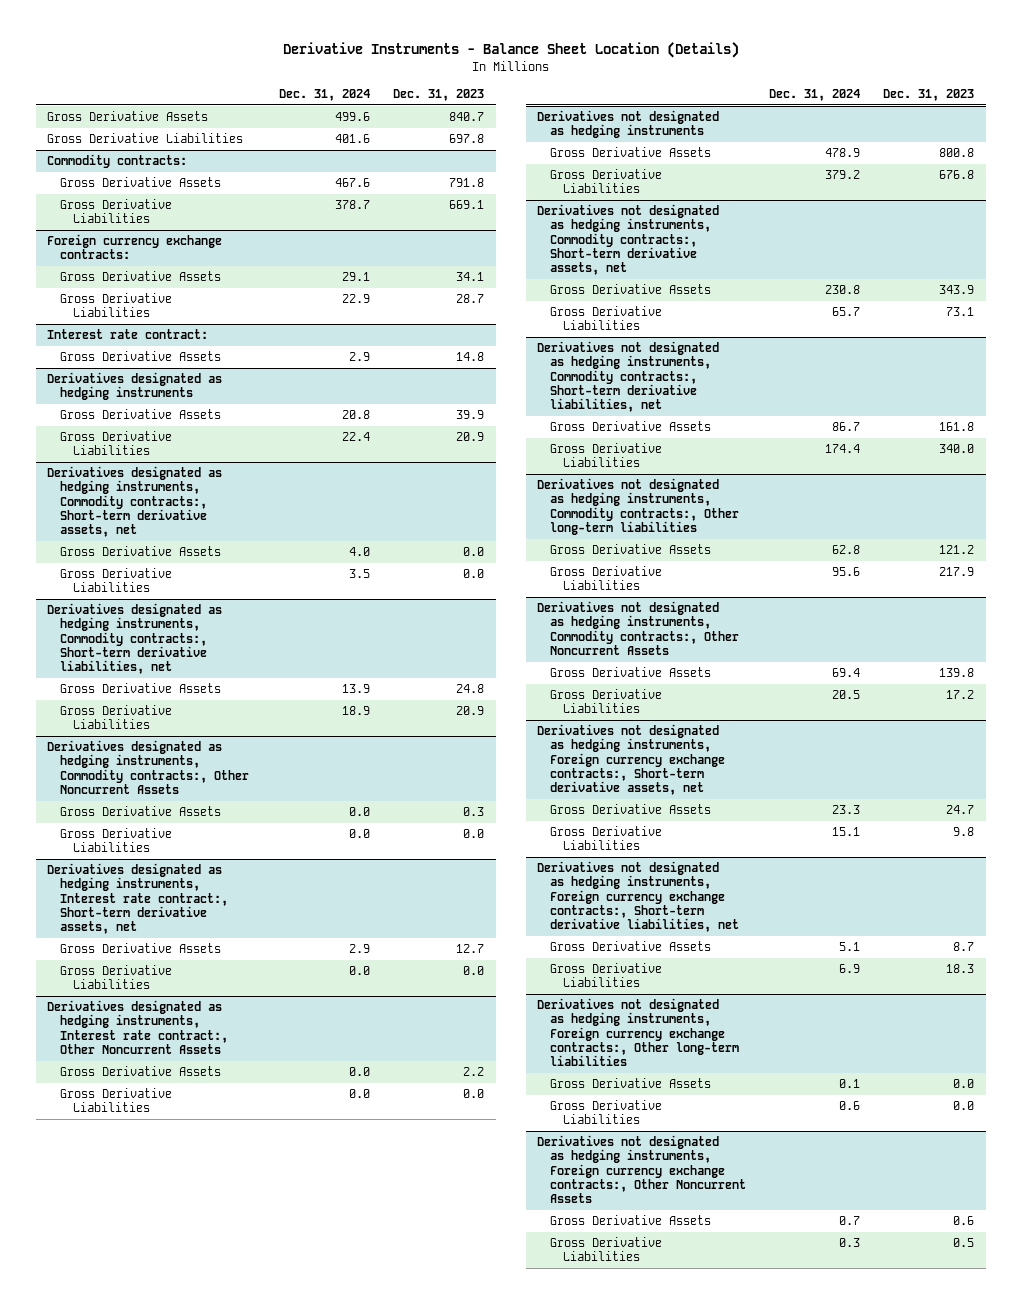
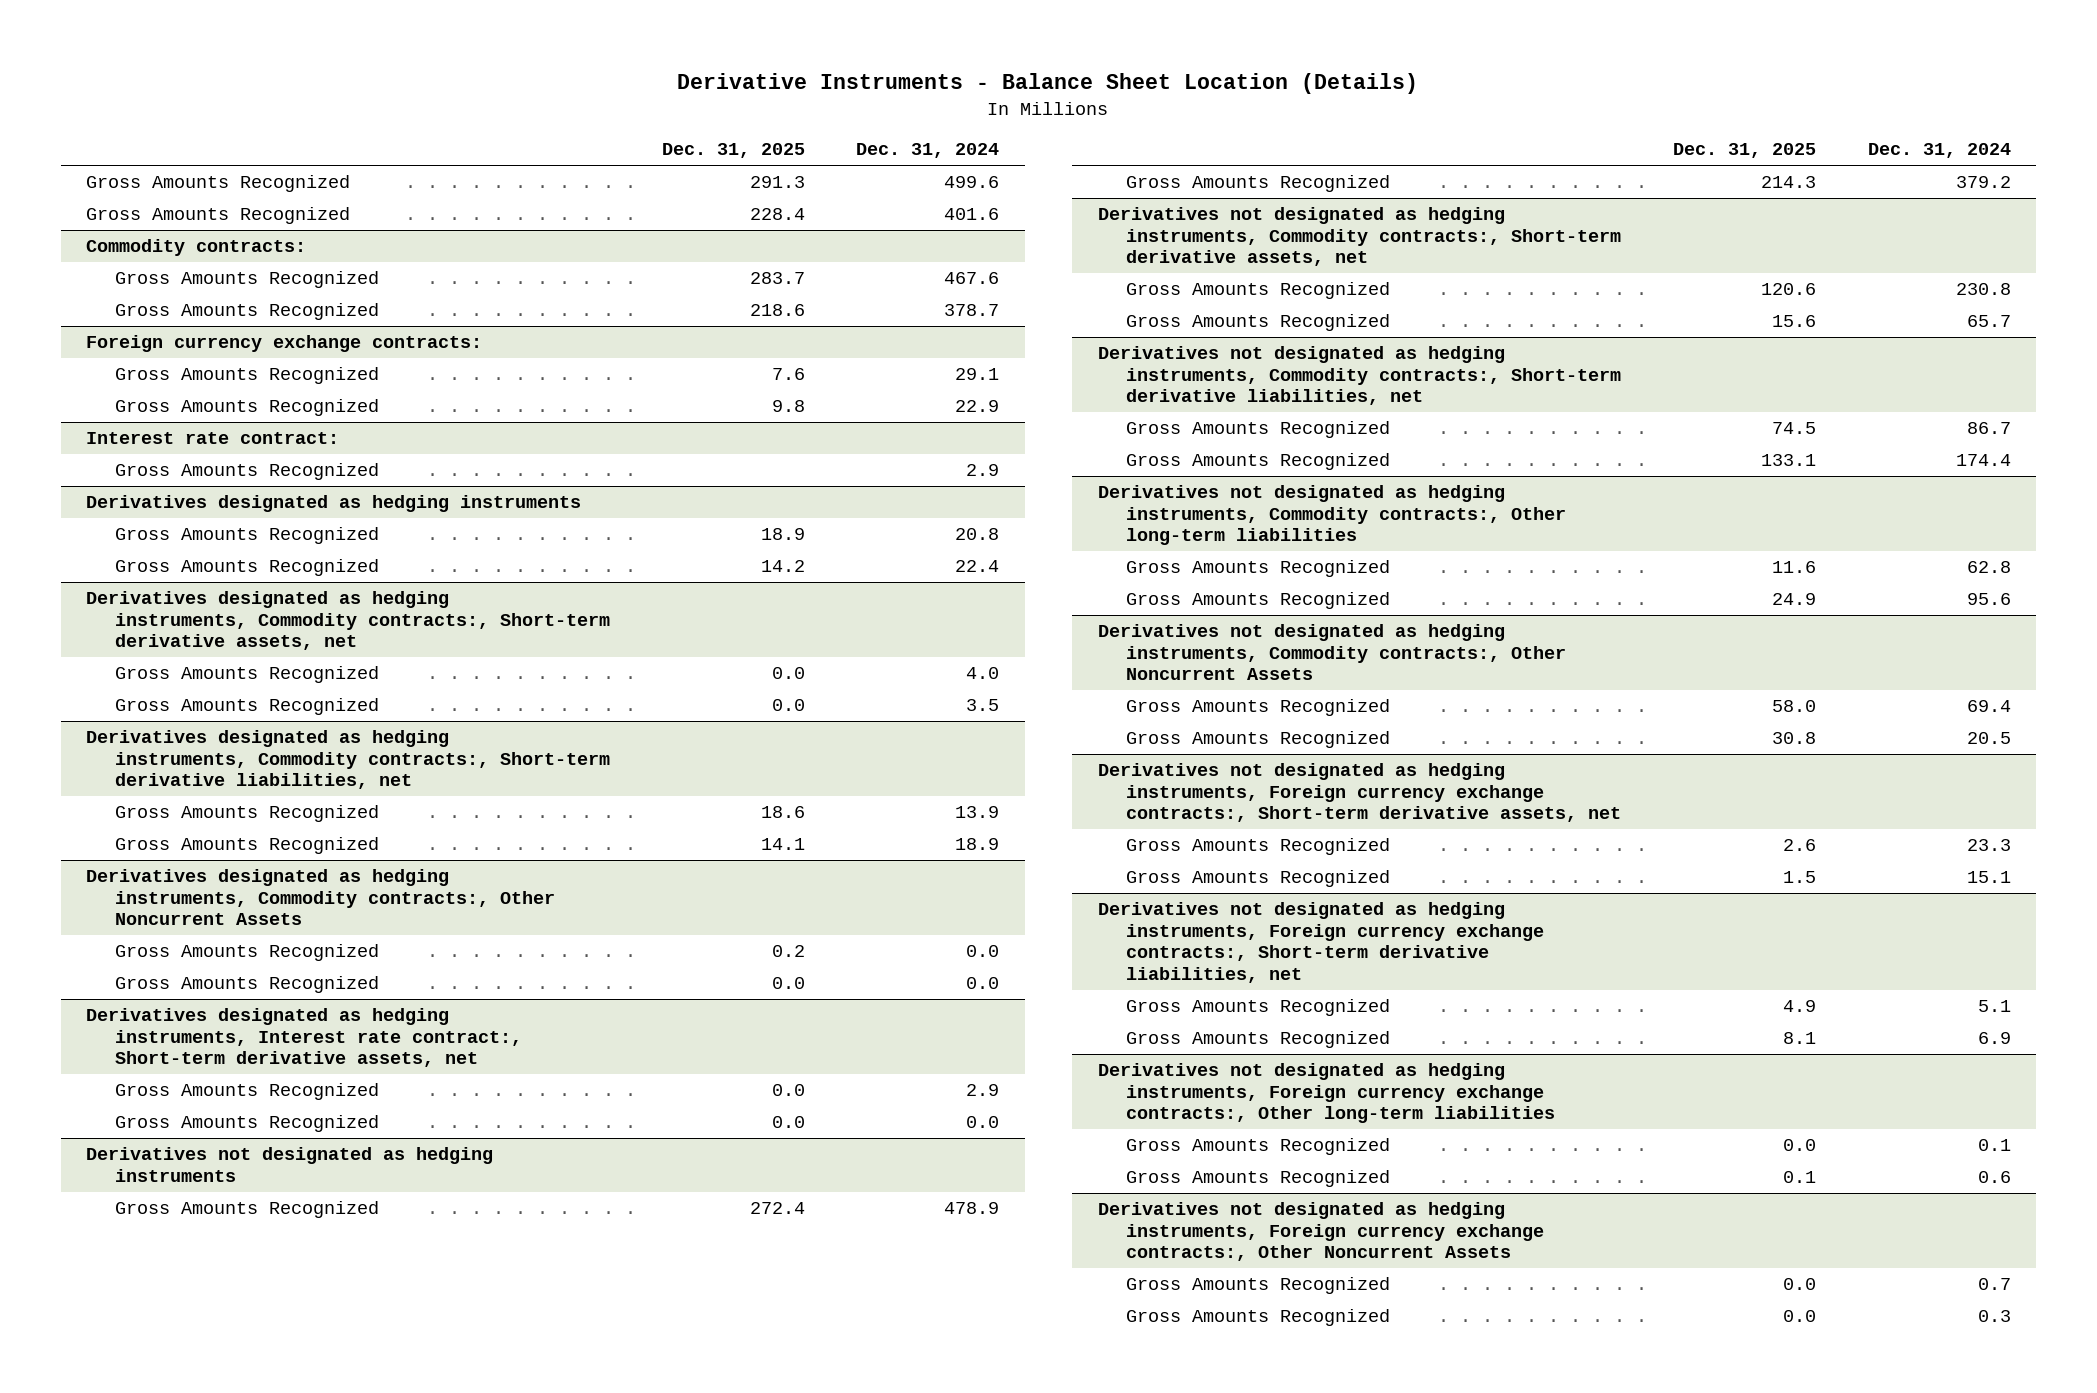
[393,89,485,102] Dec. 31, 2023 -> none
none -> [661,143,805,159] Dec. 31, 2025
[47,111,209,122] Gross Derivative Assets -> [86,175,351,193] Gross Amounts Recognized
[47,133,244,144] Gross Derivative Liabilities -> [86,207,351,225] Gross Amounts Recognized
[60,177,222,188] Gross Derivative Assets -> [115,271,380,289] Gross Amounts Recognized
[60,199,173,224] Gross Derivative Liabilities -> [115,303,380,321] Gross Amounts Recognized
[60,271,222,282] Gross Derivative Assets -> [115,367,380,385] Gross Amounts Recognized
[60,293,173,318] Gross Derivative Liabilities -> [115,399,380,417] Gross Amounts Recognized
[60,351,222,362] Gross Derivative Assets -> [115,463,380,481] Gross Amounts Recognized
[60,409,222,420] Gross Derivative Assets -> [115,527,380,545] Gross Amounts Recognized
[60,431,173,456] Gross Derivative Liabilities -> [115,559,380,577] Gross Amounts Recognized
[60,546,222,557] Gross Derivative Assets -> [115,666,380,684] Gross Amounts Recognized
[60,568,173,593] Gross Derivative Liabilities -> [115,698,380,716] Gross Amounts Recognized
[60,683,222,694] Gross Derivative Assets -> [115,805,380,823] Gross Amounts Recognized
[60,705,173,730] Gross Derivative Liabilities -> [115,837,380,855] Gross Amounts Recognized
[60,806,222,817] Gross Derivative Assets -> [115,944,380,962] Gross Amounts Recognized
[60,828,173,853] Gross Derivative Liabilities -> [115,976,380,994] Gross Amounts Recognized
[47,1000,229,1054] Derivatives designated as hedging instruments, Interest rate contract:, Other Noncurrent Assets -> none
[60,1066,222,1077] Gross Derivative Assets -> none
[60,1088,173,1113] Gross Derivative Liabilities -> none
[60,943,222,954] Gross Derivative Assets -> [115,1083,380,1101] Gross Amounts Recognized
[60,965,173,990] Gross Derivative Liabilities -> [115,1115,380,1133] Gross Amounts Recognized
[550,147,712,158] Gross Derivative Assets -> [115,1201,380,1219] Gross Amounts Recognized
[550,169,663,194] Gross Derivative Liabilities -> [1126,175,1391,193] Gross Amounts Recognized
[550,284,712,295] Gross Derivative Assets -> [1126,282,1391,300] Gross Amounts Recognized
[550,306,663,331] Gross Derivative Liabilities -> [1126,314,1391,332] Gross Amounts Recognized
[550,421,712,432] Gross Derivative Assets -> [1126,421,1391,439] Gross Amounts Recognized
[550,443,663,468] Gross Derivative Liabilities -> [1126,453,1391,471] Gross Amounts Recognized
[550,544,712,555] Gross Derivative Assets -> [1126,560,1391,578] Gross Amounts Recognized
[550,566,663,591] Gross Derivative Liabilities -> [1126,592,1391,610] Gross Amounts Recognized
[550,667,712,678] Gross Derivative Assets -> [1126,699,1391,717] Gross Amounts Recognized
[550,689,663,714] Gross Derivative Liabilities -> [1126,731,1391,749] Gross Amounts Recognized
[550,804,712,815] Gross Derivative Assets -> [1126,838,1391,856] Gross Amounts Recognized
[550,826,663,851] Gross Derivative Liabilities -> [1126,870,1391,888] Gross Amounts Recognized
[550,941,712,952] Gross Derivative Assets -> [1126,999,1391,1017] Gross Amounts Recognized
[550,963,663,988] Gross Derivative Liabilities -> [1126,1031,1391,1049] Gross Amounts Recognized
[550,1078,712,1089] Gross Derivative Assets -> [1126,1138,1391,1156] Gross Amounts Recognized
[550,1100,663,1125] Gross Derivative Liabilities -> [1126,1170,1391,1188] Gross Amounts Recognized
[550,1215,712,1226] Gross Derivative Assets -> [1126,1277,1391,1295] Gross Amounts Recognized
[550,1237,663,1262] Gross Derivative Liabilities -> [1126,1309,1391,1327] Gross Amounts Recognized

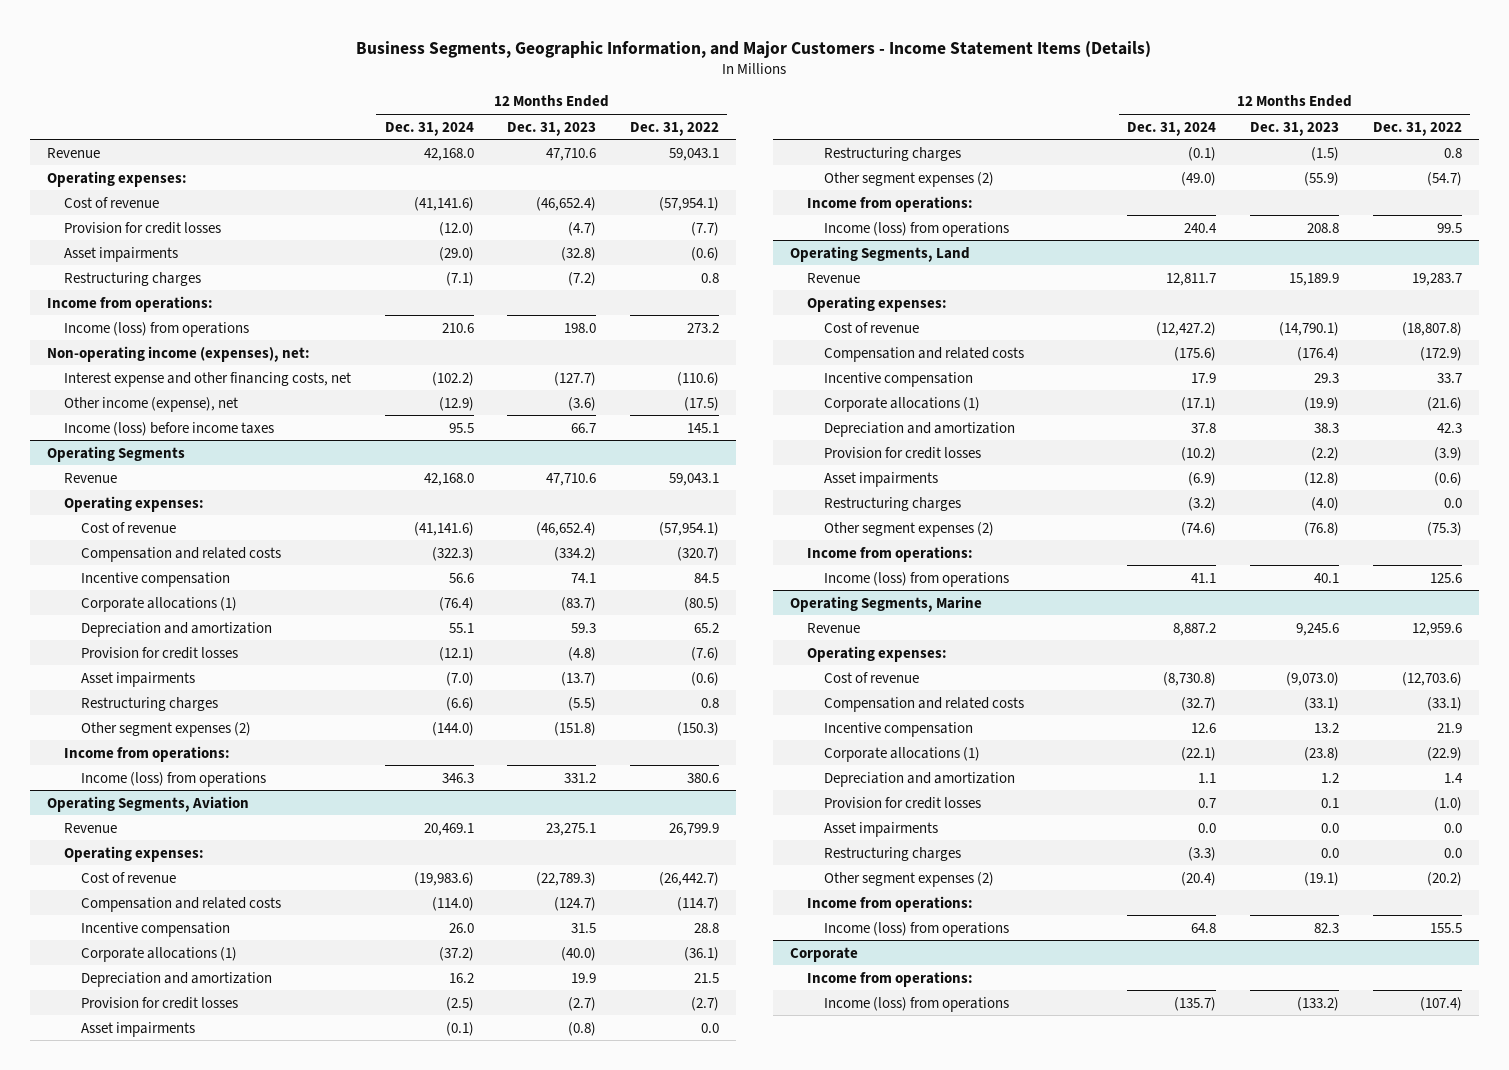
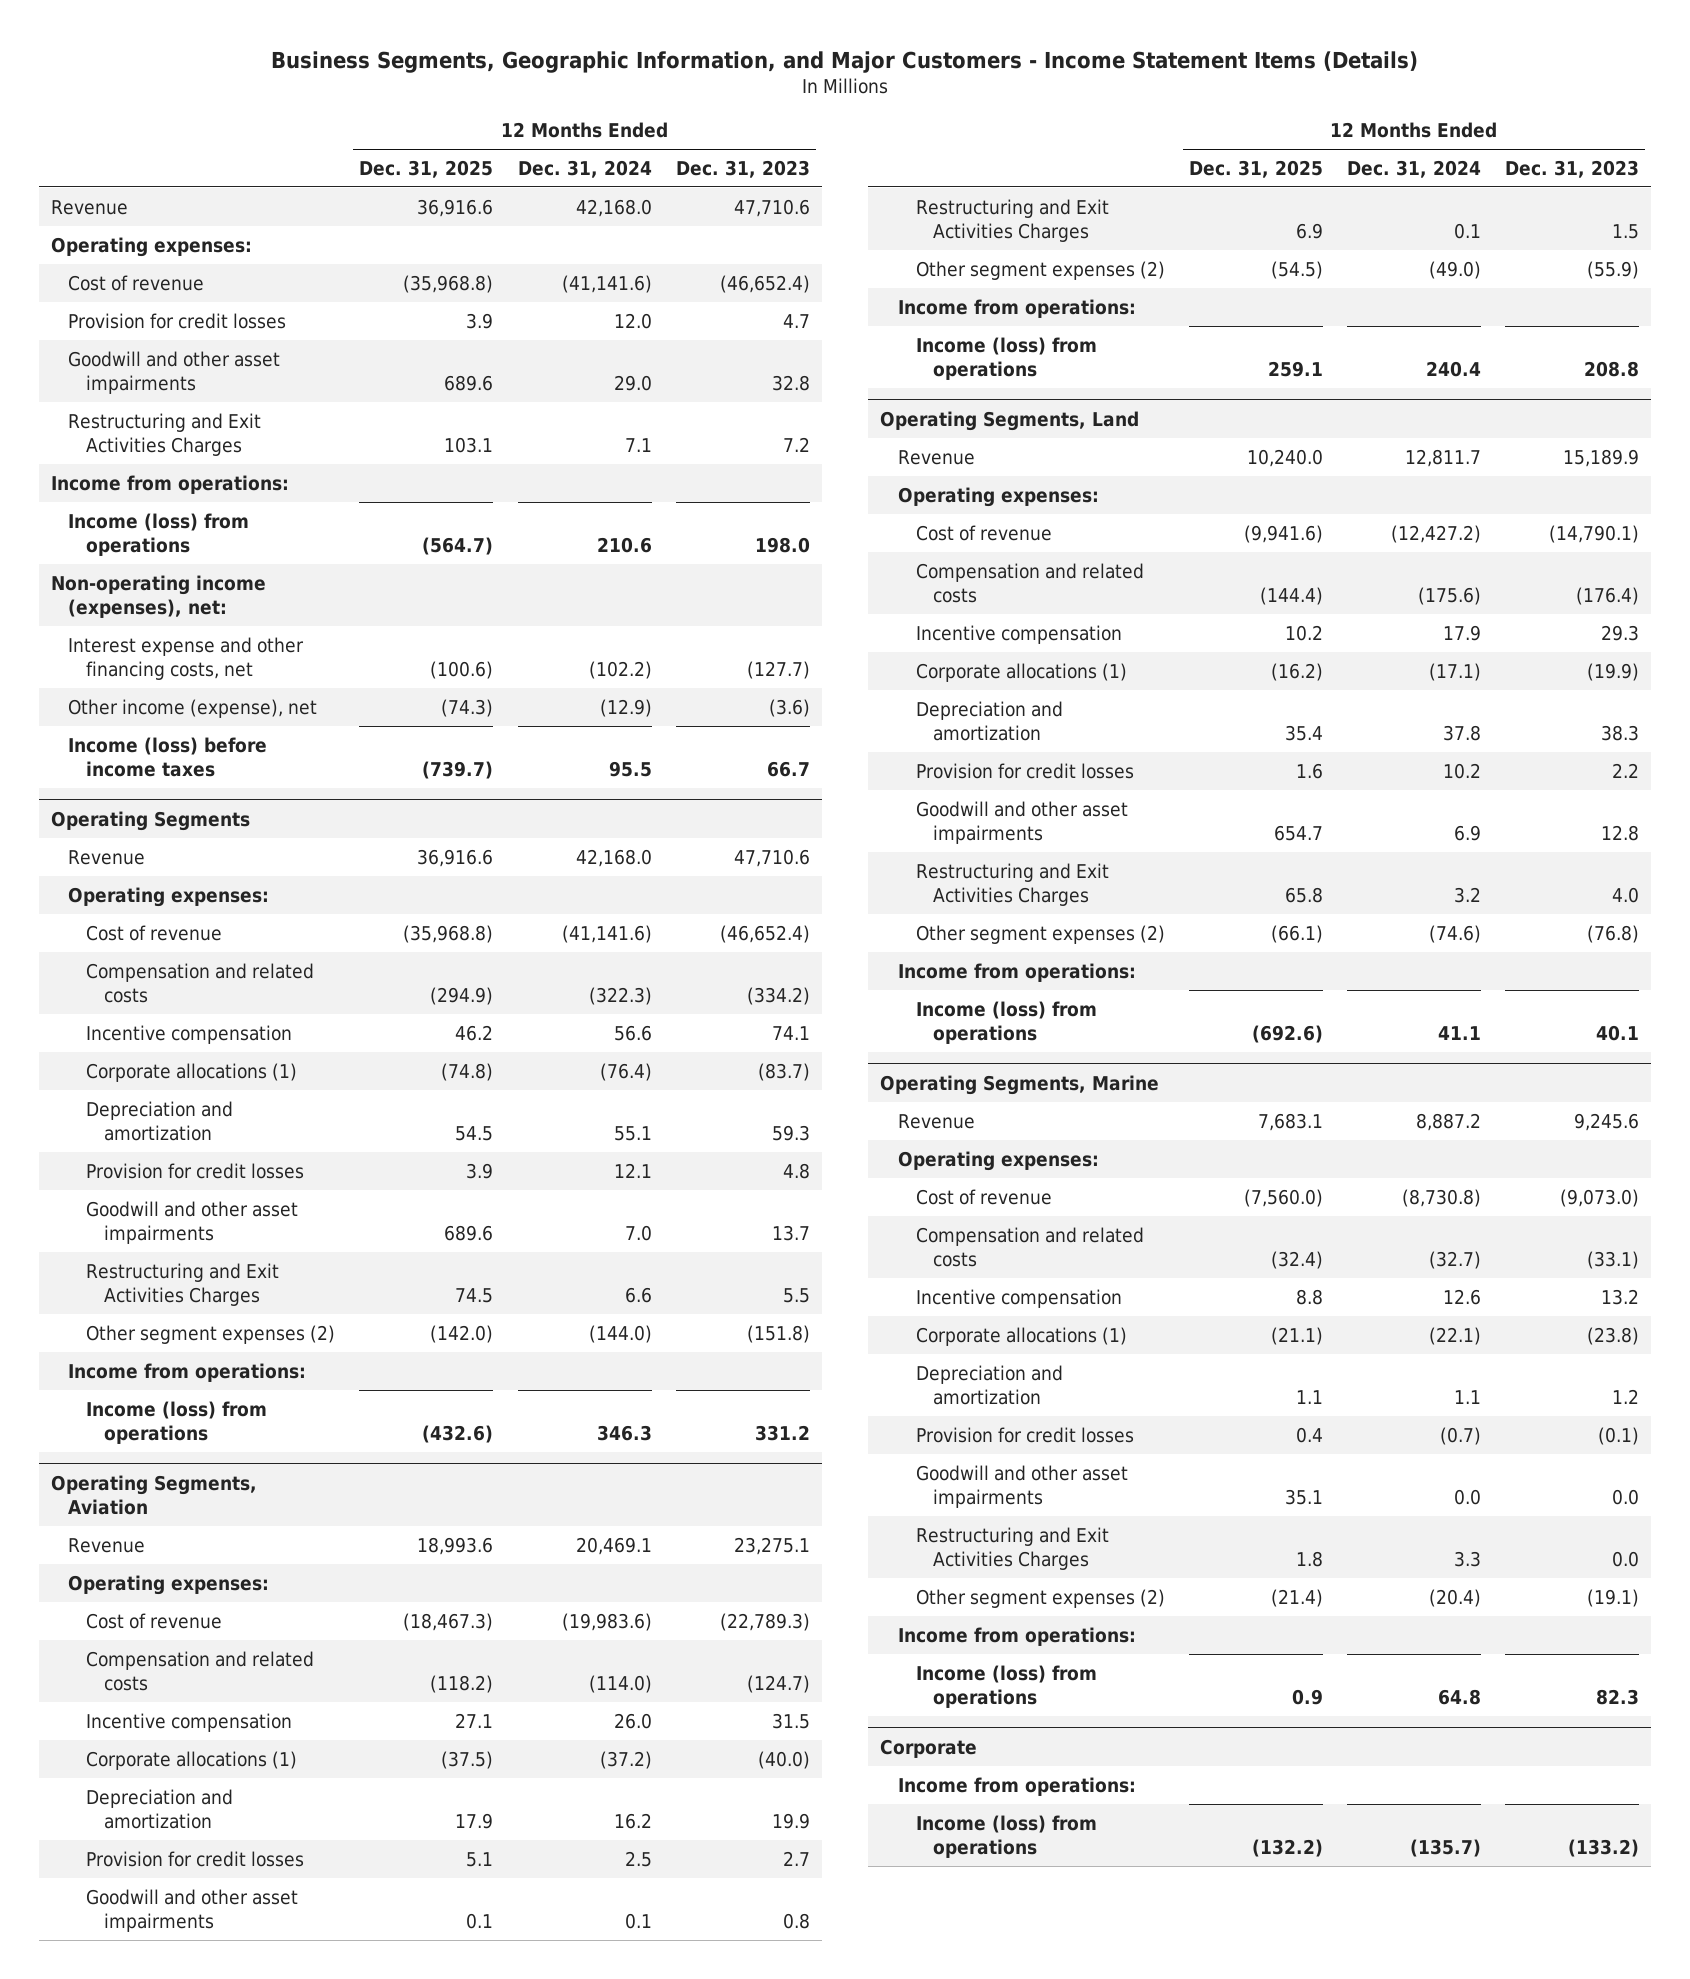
[629,121,719,136] Dec. 31, 2022 -> none
none -> [359,159,494,178] Dec. 31, 2025
[438,221,474,236] (12.0) -> [613,312,652,329] 12.0
[568,221,597,236] (4.7) -> [782,313,810,328] 4.7
[63,246,178,262] Asset impairments -> [68,350,281,394] Goodwill and other asset impairments
[438,246,474,261] (29.0) -> [613,374,652,391] 29.0
[561,246,597,261] (32.8) -> [771,374,810,391] 32.8
[63,271,201,286] Restructuring charges -> [68,412,262,456] Restructuring and Exit Activities Charges
[445,271,474,286] (7.1) -> [624,437,652,452] 7.1
[568,271,597,286] (7.2) -> [782,436,810,452] 7.2
[438,646,474,661] (12.1) -> [613,1162,652,1178] 12.1
[568,646,597,661] (4.8) -> [782,1162,810,1179] 4.8
[80,671,195,687] Asset impairments -> [86,1200,299,1244] Goodwill and other asset impairments
[445,671,474,686] (7.0) -> [624,1224,652,1241] 7.0
[561,671,597,686] (13.7) -> [771,1224,810,1241] 13.7
[80,696,218,711] Restructuring charges -> [86,1262,280,1306] Restructuring and Exit Activities Charges
[445,696,474,711] (6.6) -> [624,1286,652,1303] 6.6
[568,696,597,711] (5.5) -> [782,1287,810,1303] 5.5
[445,996,474,1011] (2.5) -> [624,1850,652,1867] 2.5
[568,996,597,1011] (2.7) -> [782,1850,810,1866] 2.7
[80,1021,195,1037] Asset impairments -> [86,1888,299,1932] Goodwill and other asset impairments
[445,1021,474,1036] (0.1) -> [624,1912,652,1929] 0.1
[568,1021,597,1036] (0.8) -> [782,1912,810,1929] 0.8
[823,146,961,161] Restructuring charges -> [915,198,1109,242] Restructuring and Exit Activities Charges
[1188,146,1217,161] (0.1) -> [1454,222,1482,239] 0.1
[1311,146,1340,161] (1.5) -> [1612,223,1640,239] 1.5
[1181,446,1217,461] (10.2) -> [1443,762,1482,779] 10.2
[1311,446,1340,461] (2.2) -> [1612,762,1640,778] 2.2
[823,471,938,487] Asset impairments -> [915,800,1128,844] Goodwill and other asset impairments
[1188,471,1217,486] (6.9) -> [1454,824,1482,841] 6.9
[1304,471,1340,486] (12.8) -> [1601,824,1640,841] 12.8
[823,496,961,511] Restructuring charges -> [915,862,1109,906] Restructuring and Exit Activities Charges
[1188,496,1217,511] (3.2) -> [1454,886,1482,903] 3.2
[1311,496,1340,511] (4.0) -> [1612,886,1640,903] 4.0
[1198,797,1217,808] 0.7 -> [1440,1426,1482,1445] (0.7)
[1321,797,1340,808] 0.1 -> [1598,1426,1640,1445] (0.1)
[823,821,938,837] Asset impairments -> [915,1464,1128,1508] Goodwill and other asset impairments
[823,846,961,861] Restructuring charges -> [915,1526,1109,1570] Restructuring and Exit Activities Charges
[1188,846,1217,861] (3.3) -> [1454,1550,1482,1567] 3.3

